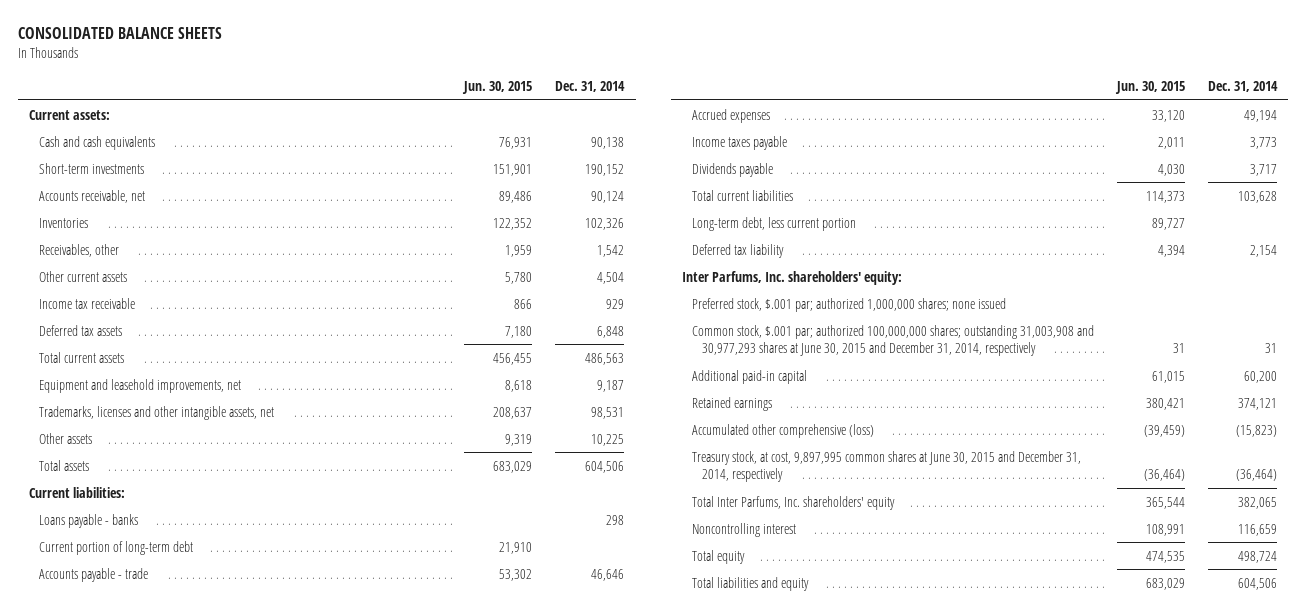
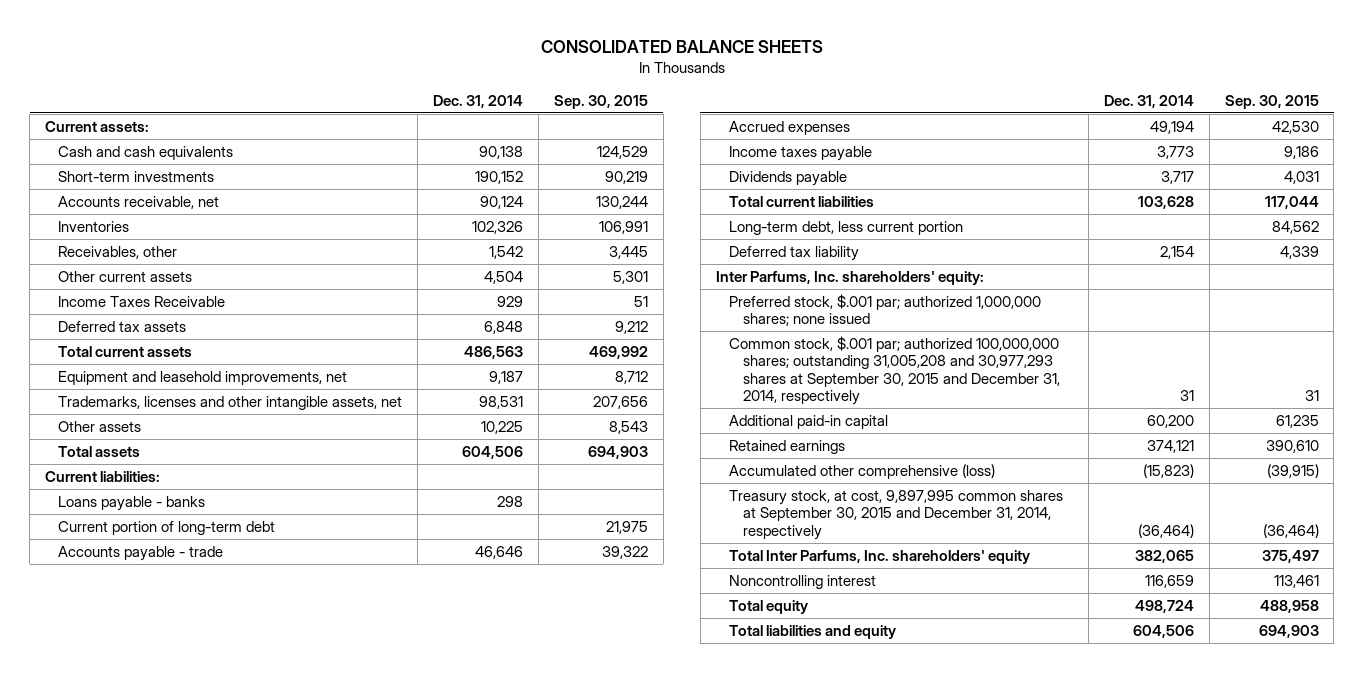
[462,80,533,94] Jun. 30, 2015 -> none
none -> [553,94,648,109] Sep. 30, 2015
[39,297,136,309] Income tax receivable -> [58,295,226,307] Income Taxes Receivable
[691,324,1094,357] Common stock, $.001 par; authorized 100,000,000 shares; outstanding 31,003,908 and 30,977,293 shares at June 30, 2015 and December 31, 2014, respectively -> [729,335,1060,406] Common stock, $.001 par; authorized 100,000,000 shares; outstanding 31,005,208 and 30,977,293 shares at September 30, 2015 and December 31, 2014, respectively
[691,450,1081,483] Treasury stock, at cost, 9,897,995 common shares at June 30, 2015 and December 31, 2014, respectively -> [729,489,1064,540] Treasury stock, at cost, 9,897,995 common shares at September 30, 2015 and December 31, 2014, respectively

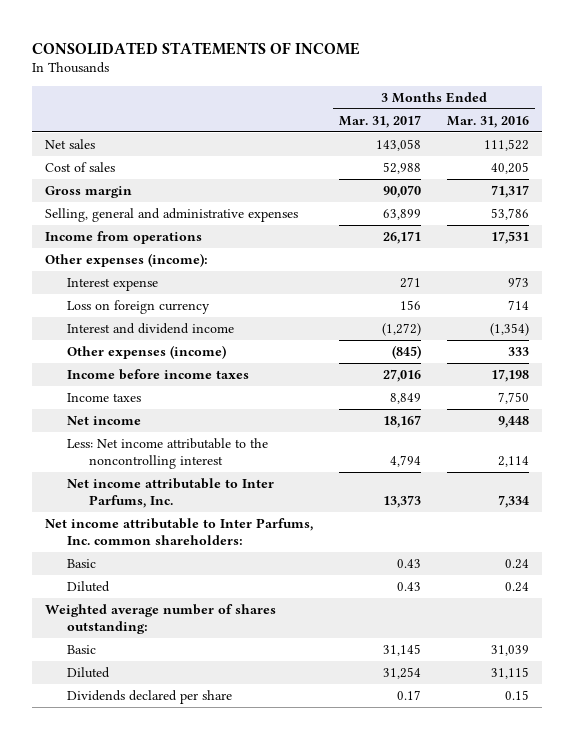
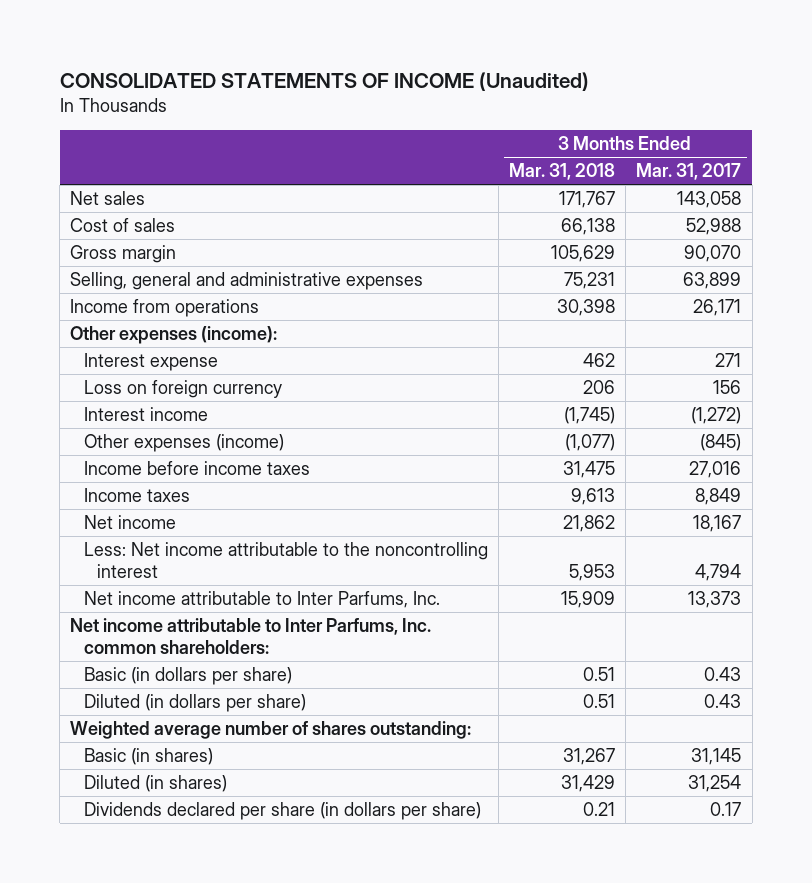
[32,41,361,55] CONSOLIDATED STATEMENTS OF INCOME -> [59,71,589,91] CONSOLIDATED STATEMENTS OF INCOME (Unaudited)
[446,115,529,128] Mar. 31, 2016 -> none
none -> [509,163,616,181] Mar. 31, 2018
[67,322,235,334] Interest and dividend income -> [83,407,208,422] Interest income
[67,558,97,568] Basic -> [83,667,292,686] Basic (in dollars per share)
[67,580,111,592] Diluted -> [83,694,306,713] Diluted (in dollars per share)
[67,644,97,654] Basic -> [83,748,213,766] Basic (in shares)
[67,666,111,678] Diluted -> [83,775,227,793] Diluted (in shares)
[67,689,233,704] Dividends declared per share -> [83,802,481,821] Dividends declared per share (in dollars per share)

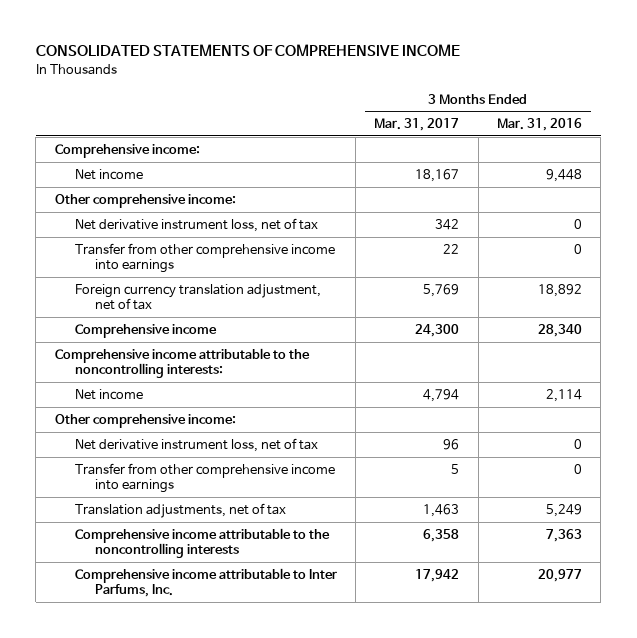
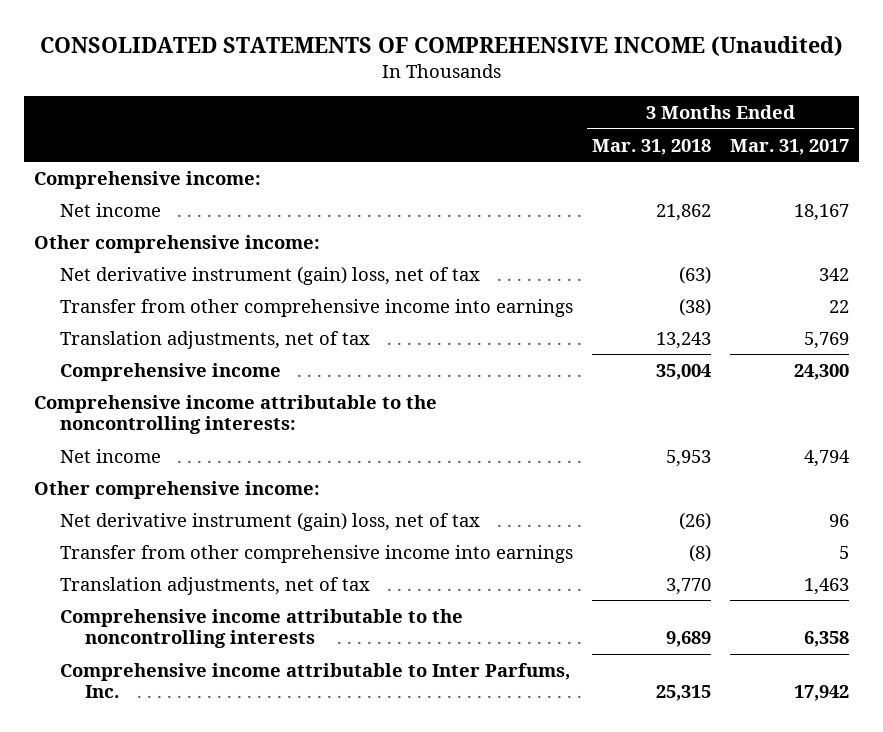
[35,44,460,57] CONSOLIDATED STATEMENTS OF COMPREHENSIVE INCOME -> [39,35,843,56] CONSOLIDATED STATEMENTS OF COMPREHENSIVE INCOME (Unaudited)
[497,118,583,132] Mar. 31, 2016 -> none
none -> [591,138,711,155] Mar. 31, 2018
[74,218,318,233] Net derivative instrument loss, net of tax -> [59,265,480,285] Net derivative instrument (gain) loss, net of tax
[74,284,321,311] Foreign currency translation adjustment, net of tax -> [59,330,370,349] Translation adjustments, net of tax
[74,438,318,453] Net derivative instrument loss, net of tax -> [59,511,480,531] Net derivative instrument (gain) loss, net of tax

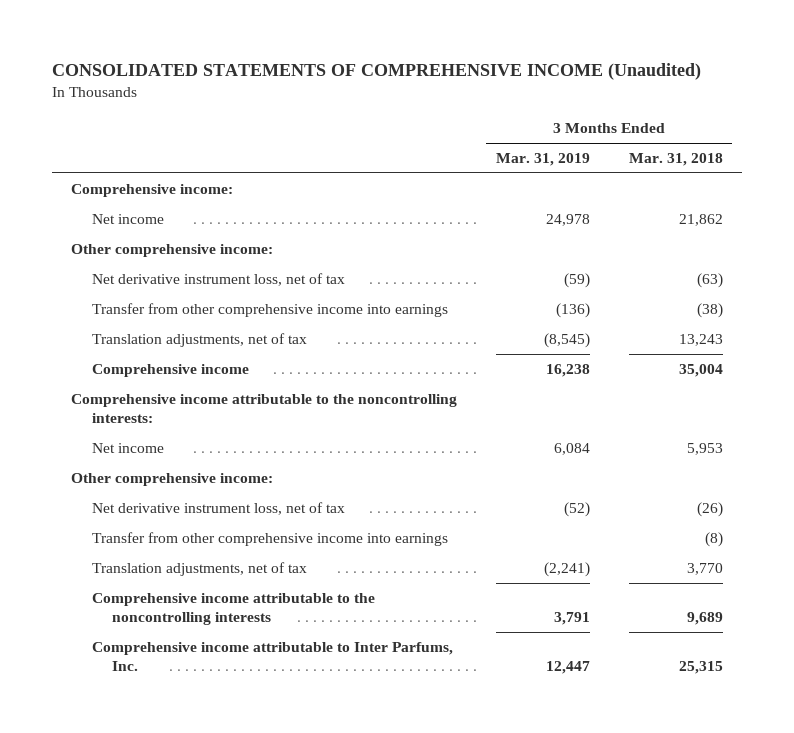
[730,138,850,155] Mar. 31, 2017 -> none
none -> [495,153,590,167] Mar. 31, 2019
[59,265,480,285] Net derivative instrument (gain) loss, net of tax -> [91,273,345,287] Net derivative instrument loss, net of tax
[59,511,480,531] Net derivative instrument (gain) loss, net of tax -> [91,502,345,516] Net derivative instrument loss, net of tax

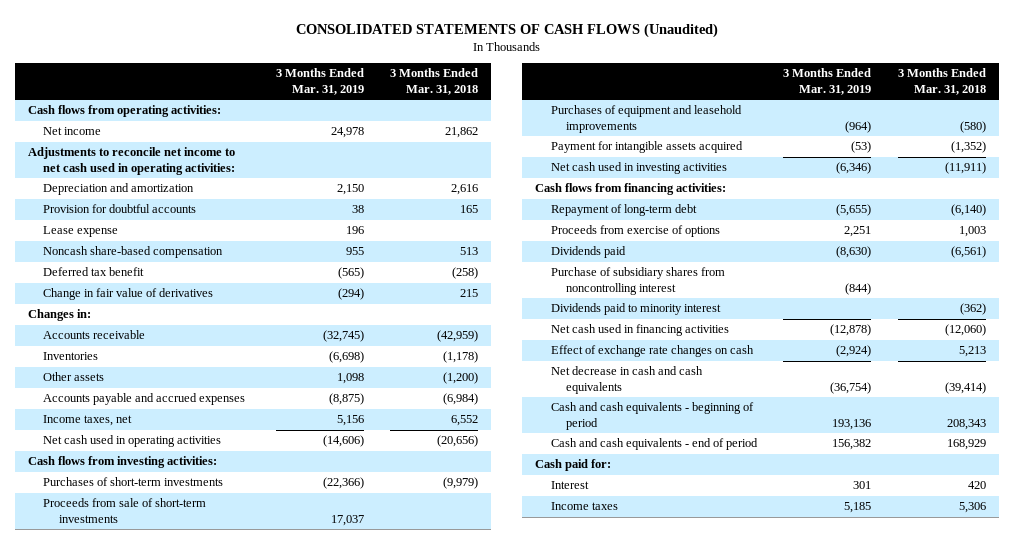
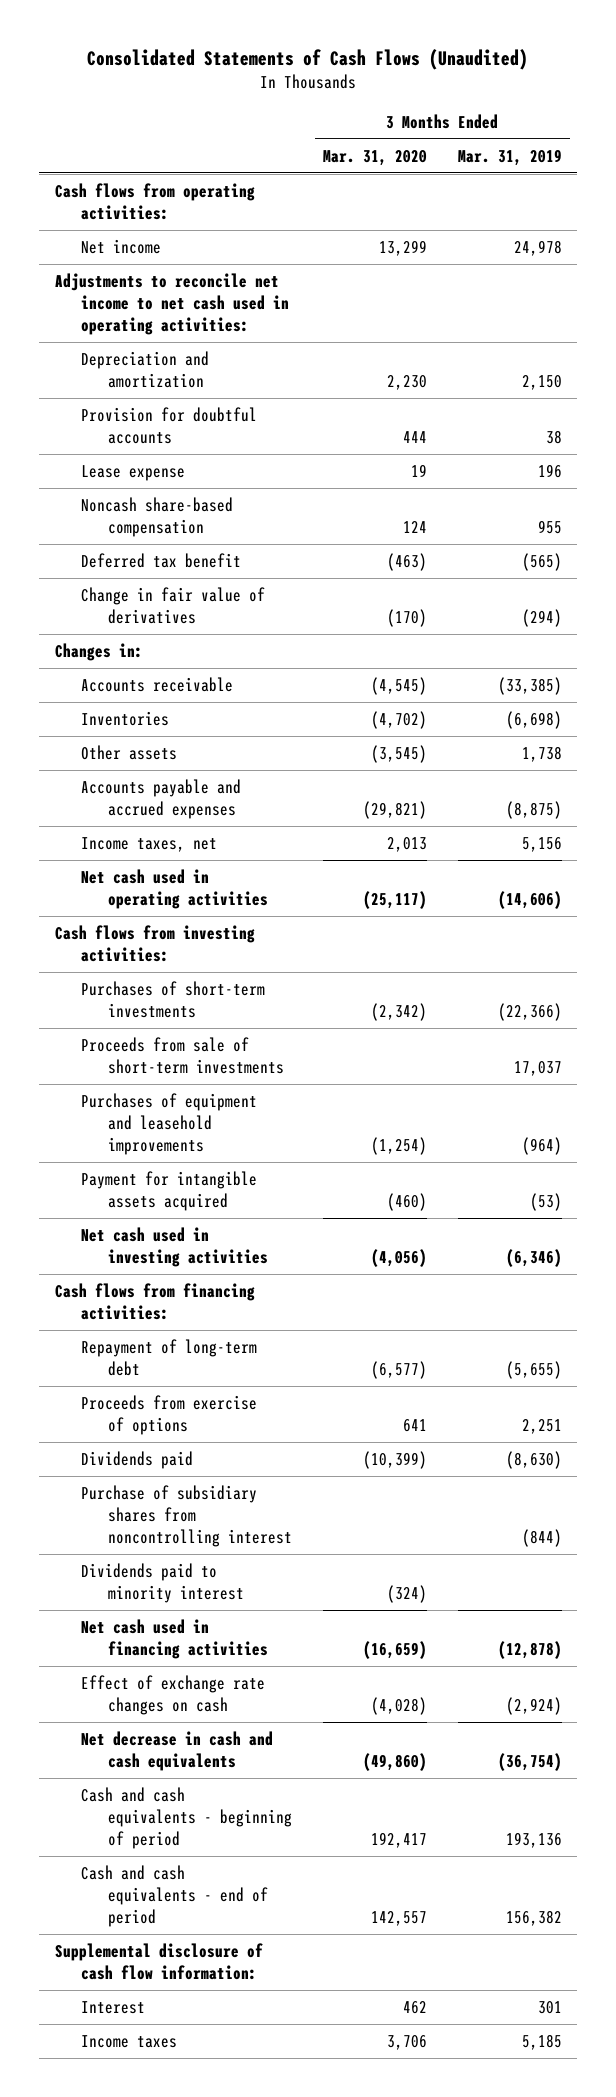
[295,22,718,38] CONSOLIDATED STATEMENTS OF CASH FLOWS (Unaudited) -> [87,49,529,71] Consolidated Statements of Cash Flows (Unaudited)
[390,68,479,95] 3 Months Ended Mar. 31, 2018 -> none
none -> [322,149,427,166] Mar. 31, 2020
[322,330,364,343] (32,745) -> [497,676,562,695] (33,385)
[336,373,364,385] 1,098 -> [521,745,562,762] 1,738
[535,459,612,472] Cash paid for: -> none
none -> [54,1942,263,1980] Supplemental disclosure of cash flow information:

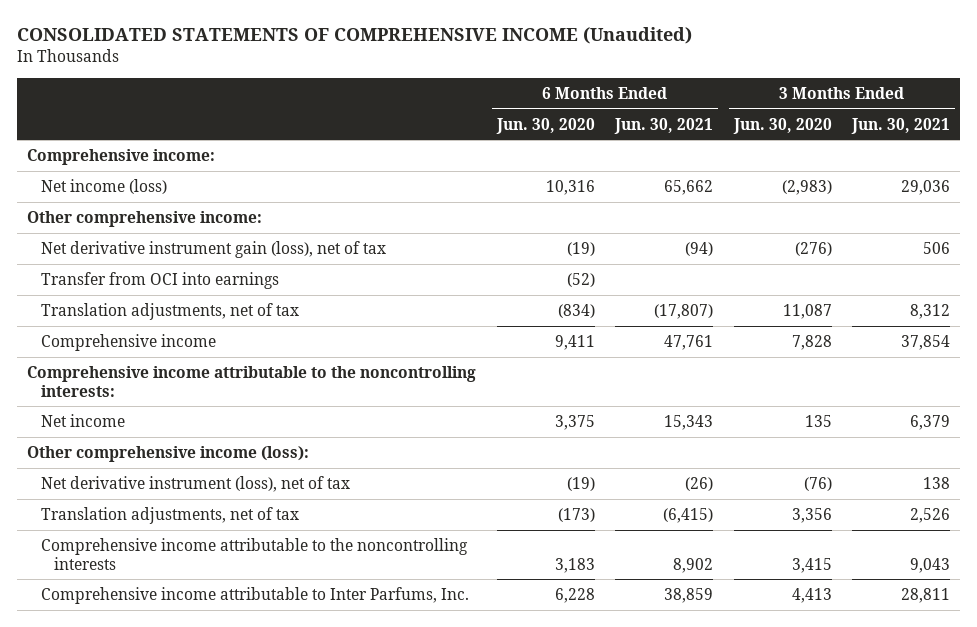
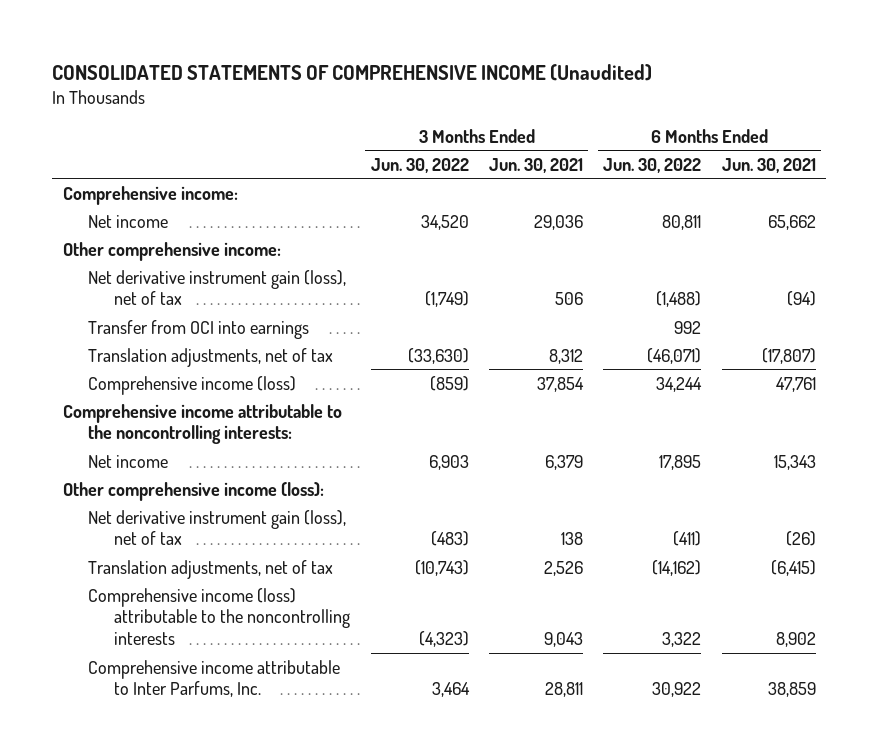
[495,117,595,134] Jun. 30, 2020 -> none
[732,117,832,134] Jun. 30, 2020 -> none
none -> [370,157,469,173] Jun. 30, 2022
none -> [603,157,702,173] Jun. 30, 2022
[40,178,167,194] Net income (loss) -> [88,214,169,228] Net income
[40,333,216,351] Comprehensive income -> [88,375,297,395] Comprehensive income (loss)
[40,475,350,492] Net derivative instrument (loss), net of tax -> [88,509,347,546] Net derivative instrument gain (loss), net of tax
[40,537,468,570] Comprehensive income attributable to the noncontrolling interests -> [88,587,351,646] Comprehensive income (loss) attributable to the noncontrolling interests

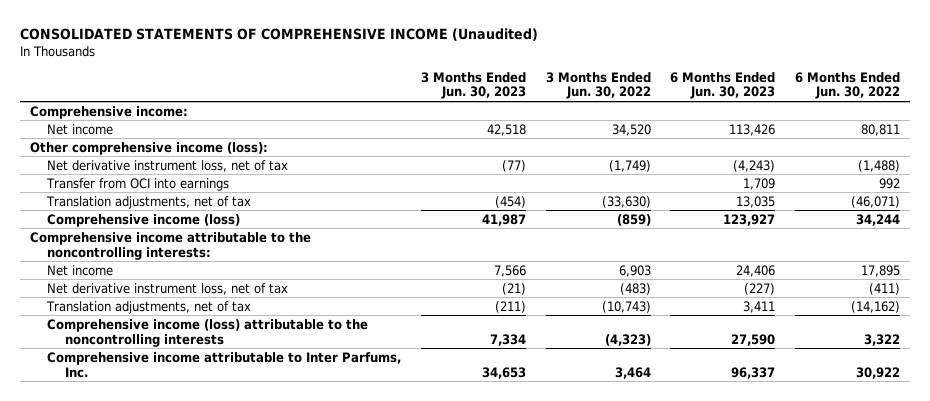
[489,157,584,173] Jun. 30, 2021 -> none
[721,157,816,173] Jun. 30, 2021 -> none
none -> [420,71,526,100] 3 Months Ended Jun. 30, 2023
none -> [670,71,776,100] 6 Months Ended Jun. 30, 2023
[62,241,281,261] Other comprehensive income: -> none
[62,481,324,501] Other comprehensive income (loss): -> [29,141,268,155] Other comprehensive income (loss):
[88,269,347,306] Net derivative instrument gain (loss), net of tax -> [47,159,289,172] Net derivative instrument loss, net of tax
[88,509,347,546] Net derivative instrument gain (loss), net of tax -> [47,282,289,295] Net derivative instrument loss, net of tax

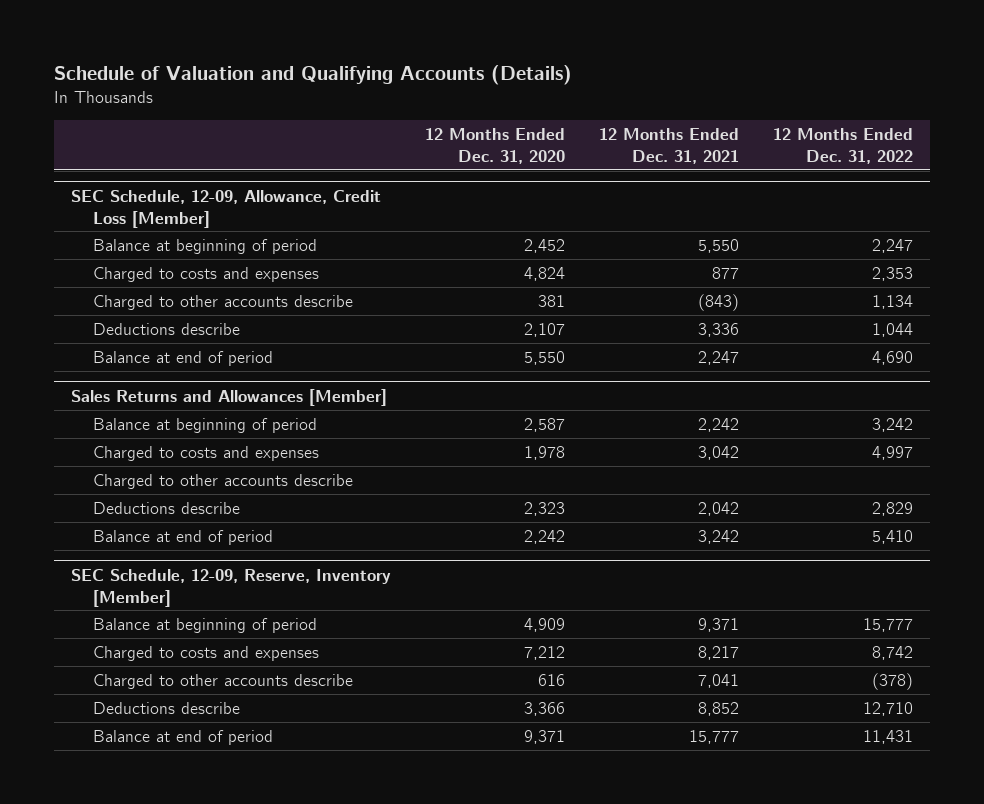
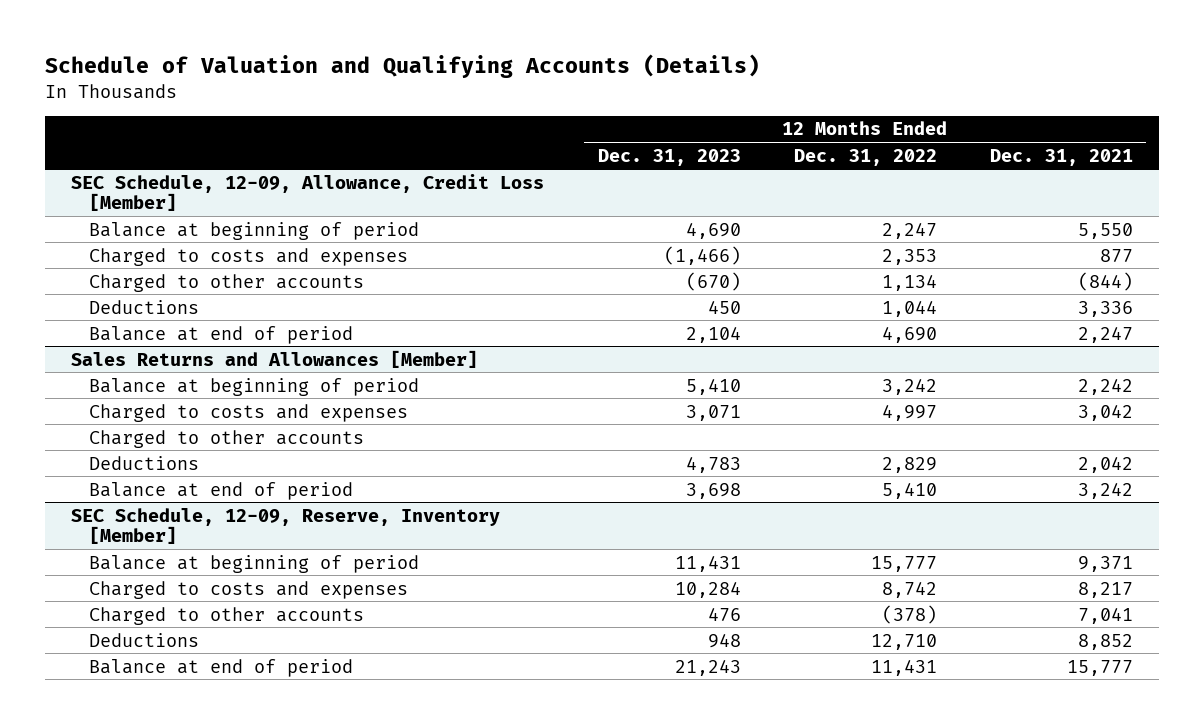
[424,127,565,164] 12 Months Ended Dec. 31, 2020 -> none
none -> [597,148,741,166] Dec. 31, 2023
[93,294,354,310] Charged to other accounts describe -> [89,273,365,292] Charged to other accounts
[698,293,740,311] (843) -> [1077,271,1133,291] (844)
[93,322,241,335] Deductions describe -> [89,299,200,314] Deductions
[93,473,354,489] Charged to other accounts describe -> [89,429,365,448] Charged to other accounts
[93,501,241,514] Deductions describe -> [89,455,200,470] Deductions
[93,673,354,689] Charged to other accounts describe -> [89,606,365,625] Charged to other accounts
[93,701,241,714] Deductions describe -> [89,632,200,647] Deductions

